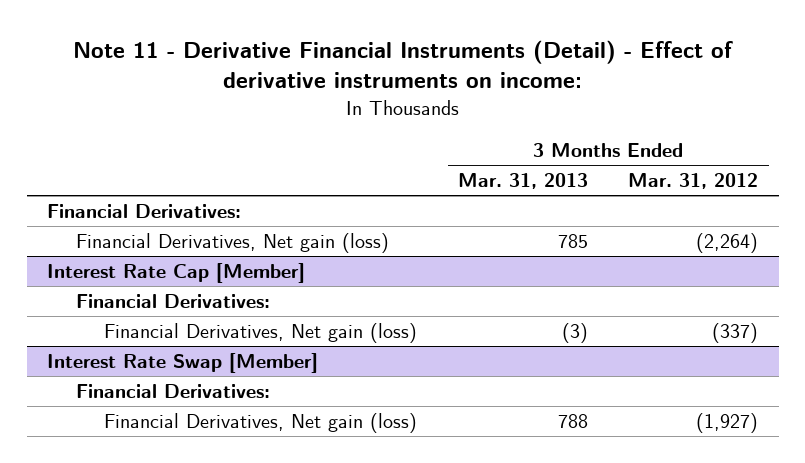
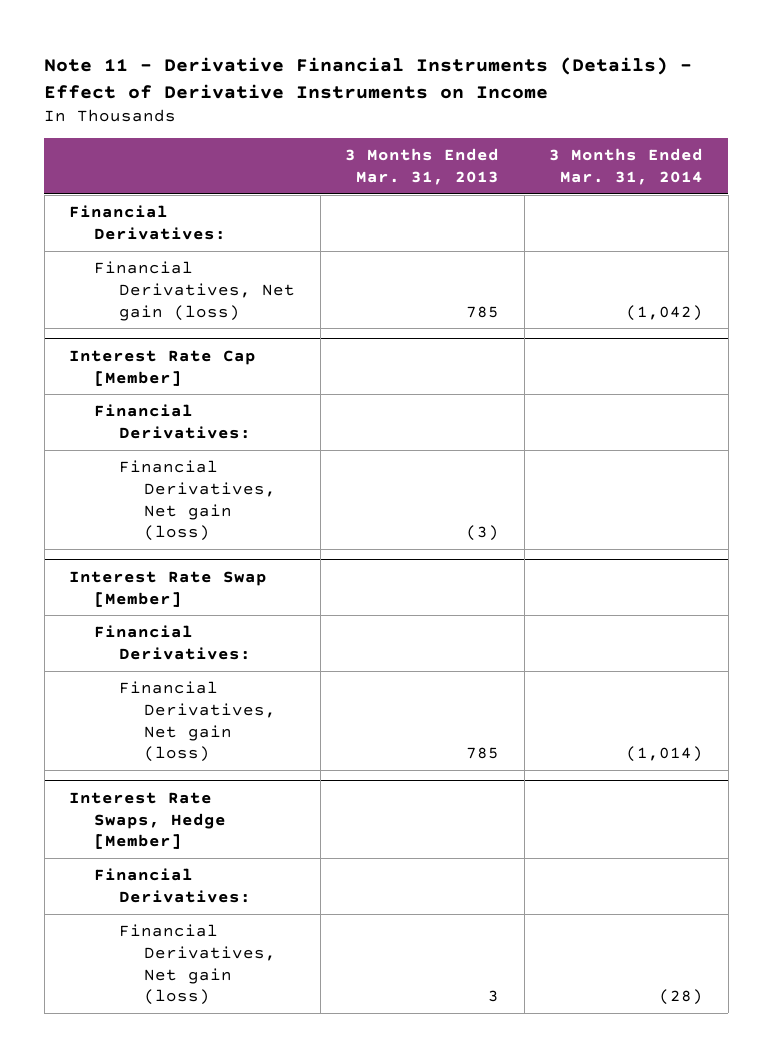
[72,39,733,89] Note 11 - Derivative Financial Instruments (Detail) - Effect of derivative instruments on income: -> [44,56,693,99] Note 11 - Derivative Financial Instruments (Details) - Effect of Derivative Instruments on Income
[628,173,759,190] Mar. 31, 2012 -> none
none -> [549,148,704,186] 3 Months Ended Mar. 31, 2014
[557,413,588,428] 788 -> [466,747,500,760] 785
none -> [69,791,227,850] Interest Rate Swaps, Hedge [Member]
none -> [94,867,252,903] Financial Derivatives:
none -> [119,923,276,1006] Financial Derivatives, Net gain (loss)

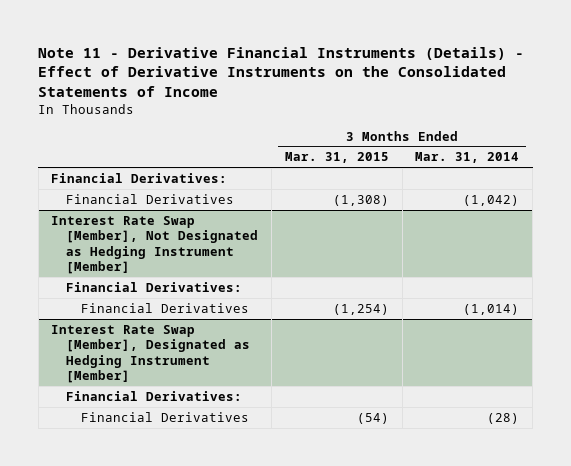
[44,56,693,99] Note 11 - Derivative Financial Instruments (Details) - Effect of Derivative Instruments on Income -> [38,46,525,97] Note 11 - Derivative Financial Instruments (Details) - Effect of Derivative Instruments on the Consolidated Statements of Income
[345,148,500,186] 3 Months Ended Mar. 31, 2013 -> none
none -> [284,152,389,164] Mar. 31, 2015
[69,349,257,386] Interest Rate Cap [Member] -> none
[94,403,252,439] Financial Derivatives: -> none
[119,459,276,542] Financial Derivatives, Net gain (loss) -> none
[69,570,268,607] Interest Rate Swap [Member] -> none
[94,260,296,321] Financial Derivatives, Net gain (loss) -> [66,193,235,204] Financial Derivatives
none -> [51,215,259,275] Interest Rate Swap [Member], Not Designated as Hedging Instrument [Member]
[69,791,227,850] Interest Rate Swaps, Hedge [Member] -> none
[119,680,276,763] Financial Derivatives, Net gain (loss) -> [80,302,249,313] Financial Derivatives
none -> [51,324,251,384] Interest Rate Swap [Member], Designated as Hedging Instrument [Member]
[119,923,276,1006] Financial Derivatives, Net gain (loss) -> [80,411,249,422] Financial Derivatives

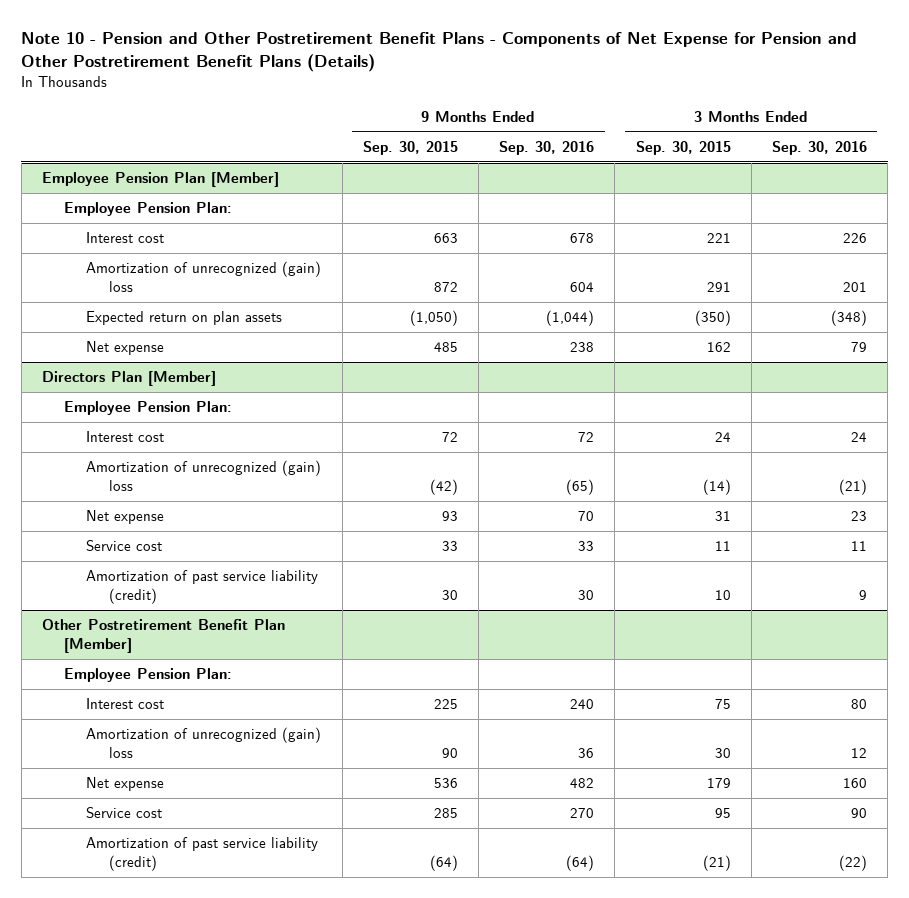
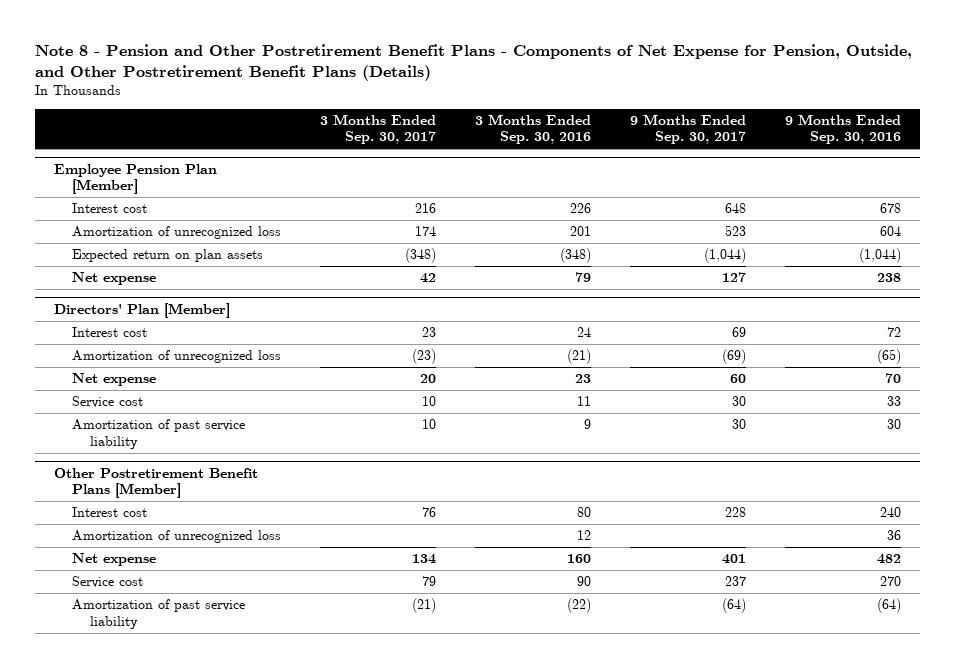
[21,32,858,72] Note 10 - Pension and Other Postretirement Benefit Plans - Components of Net Expense for Pension and Other Postretirement Benefit Plans (Details) -> [34,43,912,81] Note 8 - Pension and Other Postretirement Benefit Plans - Components of Net Expense for Pension, Outside, and Other Postretirement Benefit Plans (Details)
[362,140,458,155] Sep. 30, 2015 -> none
[635,140,731,155] Sep. 30, 2015 -> none
none -> [320,113,437,145] 3 Months Ended Sep. 30, 2017
none -> [629,113,746,145] 9 Months Ended Sep. 30, 2017
[64,202,233,217] Employee Pension Plan: -> none
[86,261,322,293] Amortization of unrecognized (gain) loss -> [72,226,282,240] Amortization of unrecognized loss
[64,401,233,416] Employee Pension Plan: -> none
[42,371,217,387] Directors Plan [Member] -> [54,302,231,318] Directors' Plan [Member]
[86,460,322,492] Amortization of unrecognized (gain) loss -> [72,350,282,364] Amortization of unrecognized loss
[64,668,233,683] Employee Pension Plan: -> none
[86,570,319,605] Amortization of past service liability (credit) -> [72,419,246,449] Amortization of past service liability
[42,619,286,654] Other Postretirement Benefit Plan [Member] -> [54,467,259,498] Other Postretirement Benefit Plans [Member]
[86,727,322,759] Amortization of unrecognized (gain) loss -> [72,530,282,544] Amortization of unrecognized loss
[86,837,319,872] Amortization of past service liability (credit) -> [72,599,246,629] Amortization of past service liability

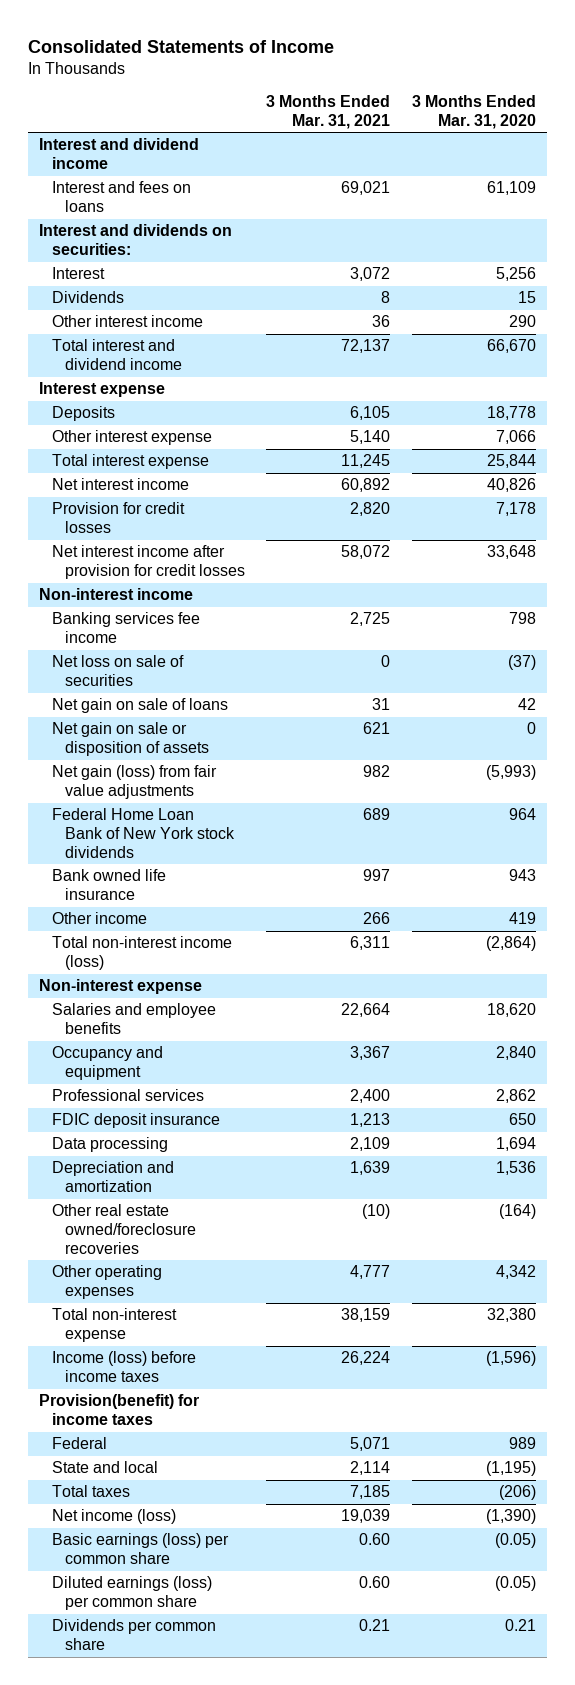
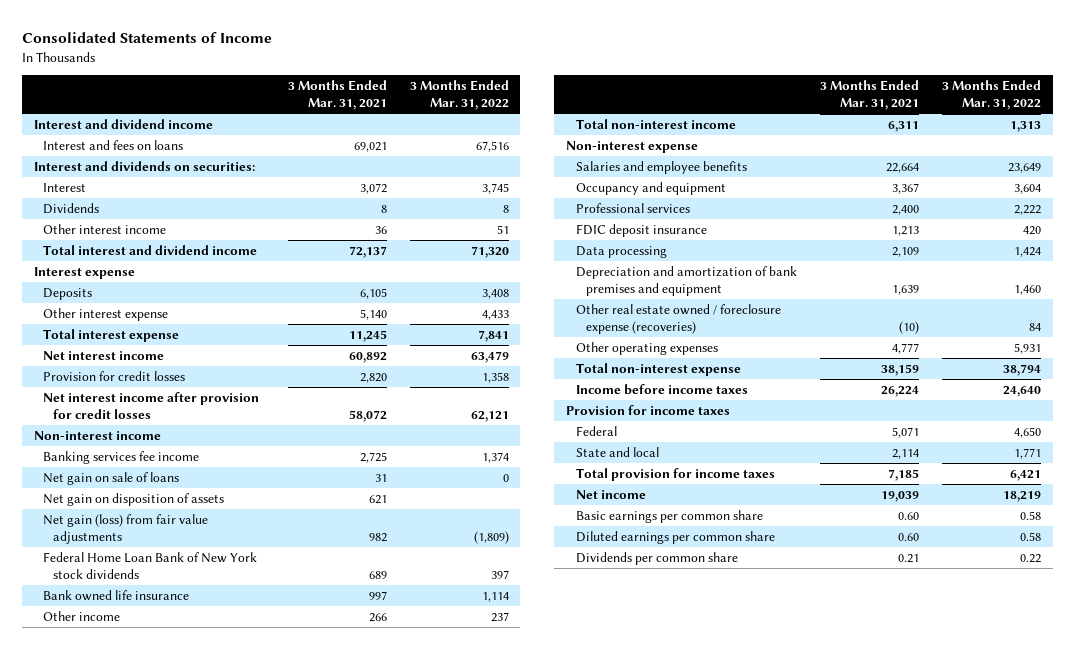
[411,95,536,129] 3 Months Ended Mar. 31, 2020 -> none
none -> [409,80,509,110] 3 Months Ended Mar. 31, 2022
[51,655,184,687] Net loss on sale of securities -> none
[51,722,210,757] Net gain on sale or disposition of assets -> [43,493,225,507] Net gain on disposition of assets
[51,936,232,971] Total non-interest income (loss) -> [575,119,736,130] Total non-interest income
[51,1161,174,1193] Depreciation and amortization -> [575,266,797,296] Depreciation and amortization of bank premises and equipment
[51,1204,197,1254] Other real estate owned/foreclosure recoveries -> [575,304,781,334] Other real estate owned / foreclosure expense (recoveries)
[51,1351,196,1383] Income (loss) before income taxes -> [575,384,748,396] Income before income taxes
[38,1394,199,1426] Provision(benefit) for income taxes -> [565,405,730,416] Provision for income taxes
[51,1485,130,1498] Total taxes -> [575,468,775,482] Total provision for income taxes
[51,1509,176,1525] Net income (loss) -> [575,490,646,500] Net income
[51,1533,229,1565] Basic earnings (loss) per common share -> [575,510,763,524] Basic earnings per common share
[51,1576,212,1611] Diluted earnings (loss) per common share -> [575,531,775,545] Diluted earnings per common share

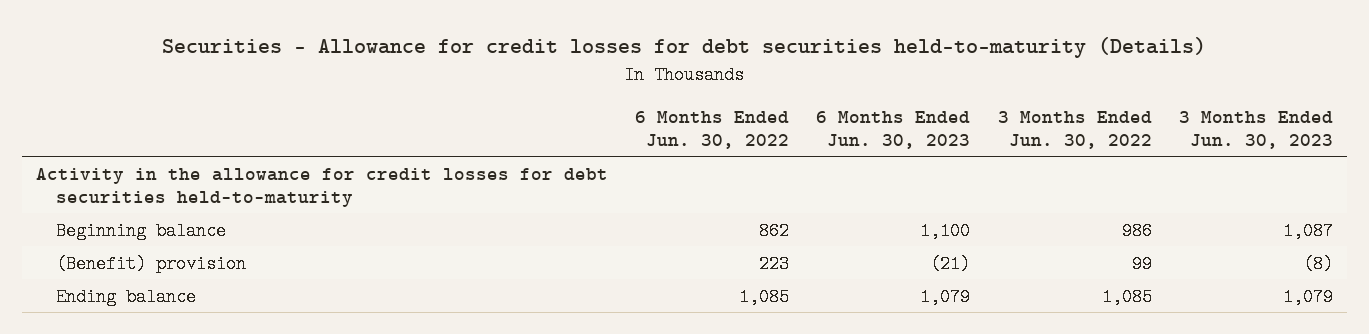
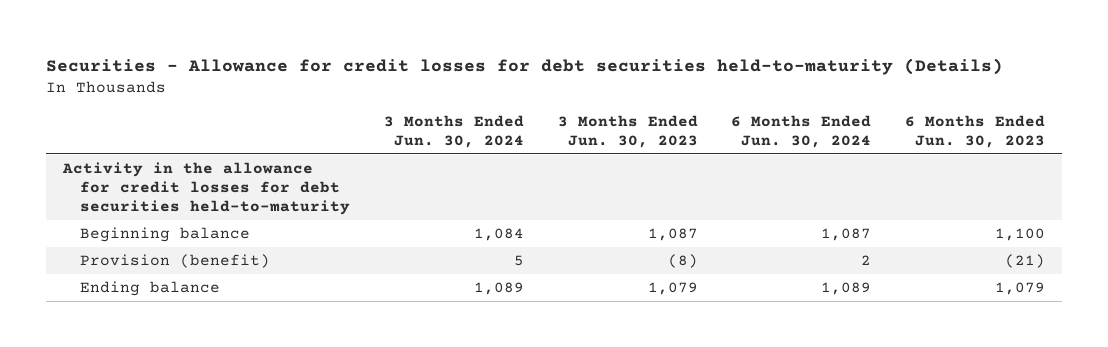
[634,110,789,149] 6 Months Ended Jun. 30, 2022 -> none
[997,110,1152,149] 3 Months Ended Jun. 30, 2022 -> none
none -> [383,114,524,148] 3 Months Ended Jun. 30, 2024
none -> [731,114,872,148] 6 Months Ended Jun. 30, 2024
[56,254,247,273] (Benefit) provision -> [80,254,271,269] Provision (benefit)

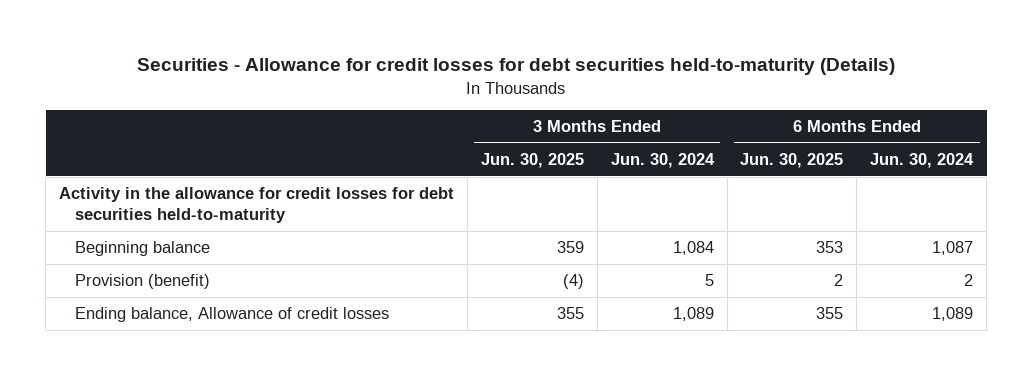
[557,114,698,148] 3 Months Ended Jun. 30, 2023 -> none
[904,114,1045,148] 6 Months Ended Jun. 30, 2023 -> none
none -> [480,153,584,169] Jun. 30, 2025
none -> [740,153,844,169] Jun. 30, 2025
[80,281,221,297] Ending balance -> [74,307,389,323] Ending balance, Allowance of credit losses

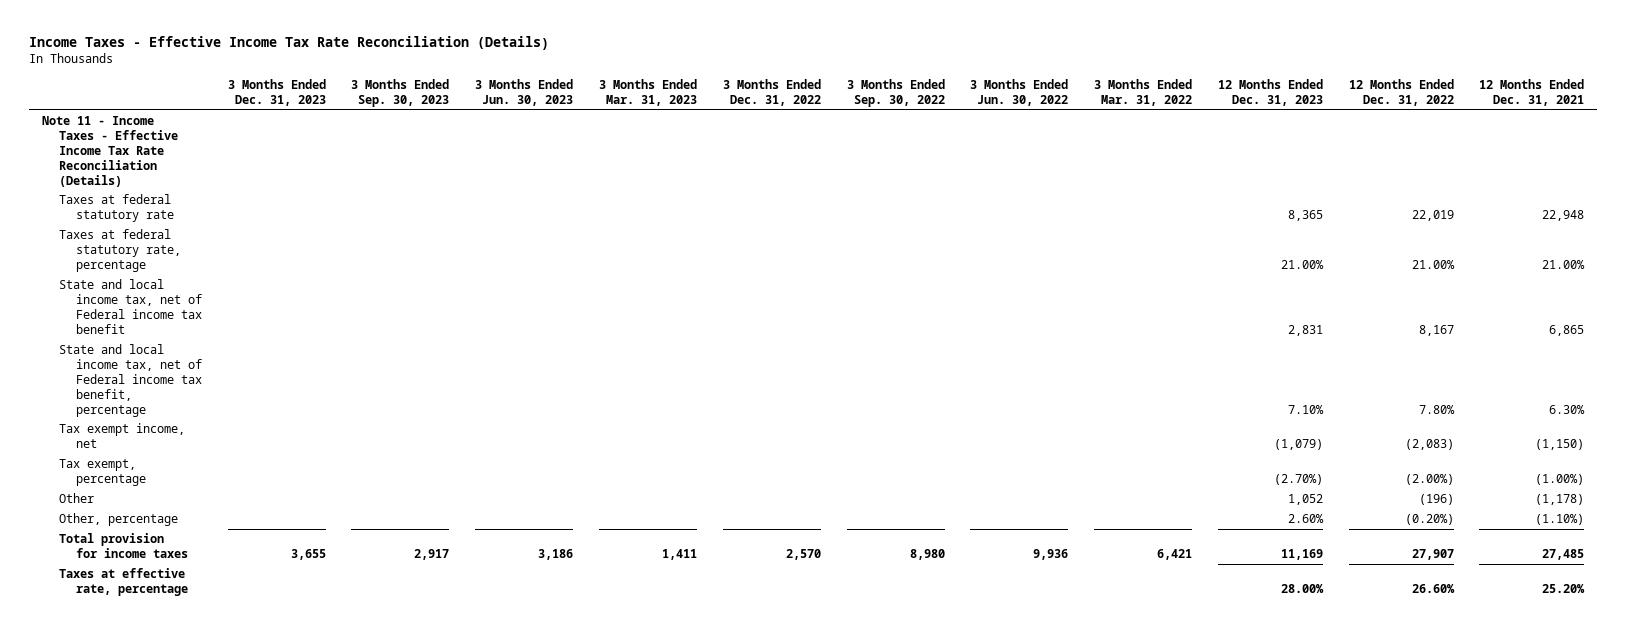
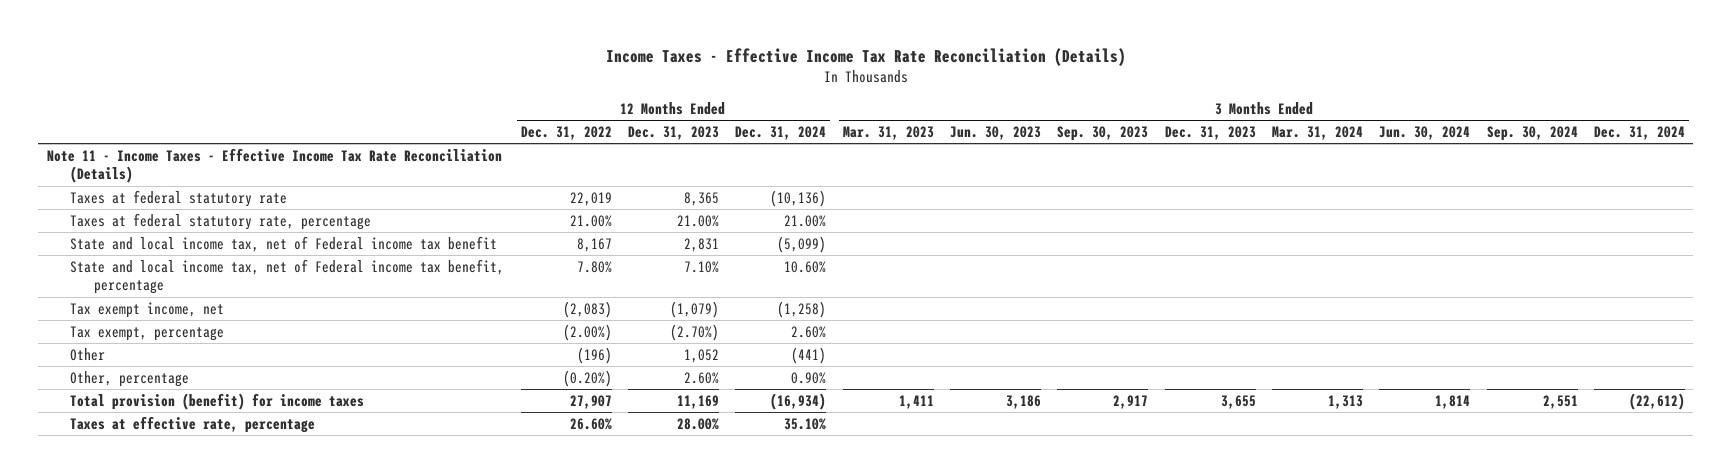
[722,79,821,107] 3 Months Ended Dec. 31, 2022 -> none
[846,79,945,108] 3 Months Ended Sep. 30, 2022 -> none
[970,79,1069,107] 3 Months Ended Jun. 30, 2022 -> none
[1094,79,1193,107] 3 Months Ended Mar. 31, 2022 -> none
[1479,79,1585,107] 12 Months Ended Dec. 31, 2021 -> none
none -> [735,126,827,141] Dec. 31, 2024
none -> [1271,126,1363,141] Mar. 31, 2024
none -> [1379,126,1471,141] Jun. 30, 2024
none -> [1486,126,1578,142] Sep. 30, 2024
none -> [1593,126,1685,141] Dec. 31, 2024
[58,533,188,559] Total provision for income taxes -> [70,392,365,410] Total provision (benefit) for income taxes

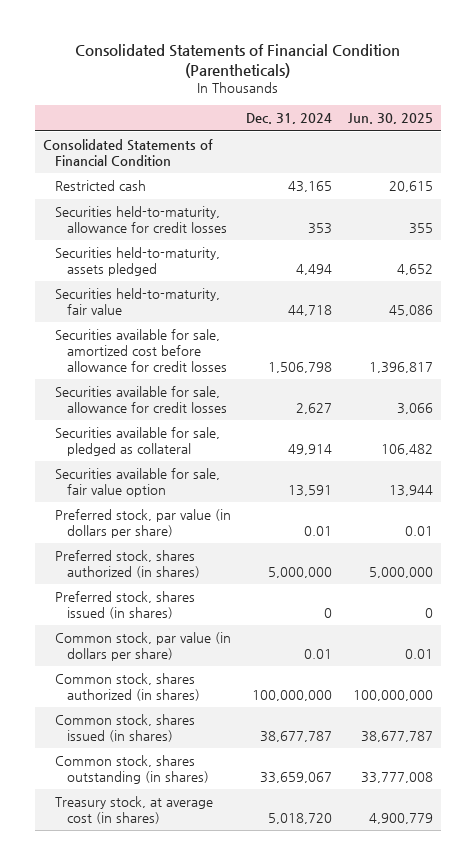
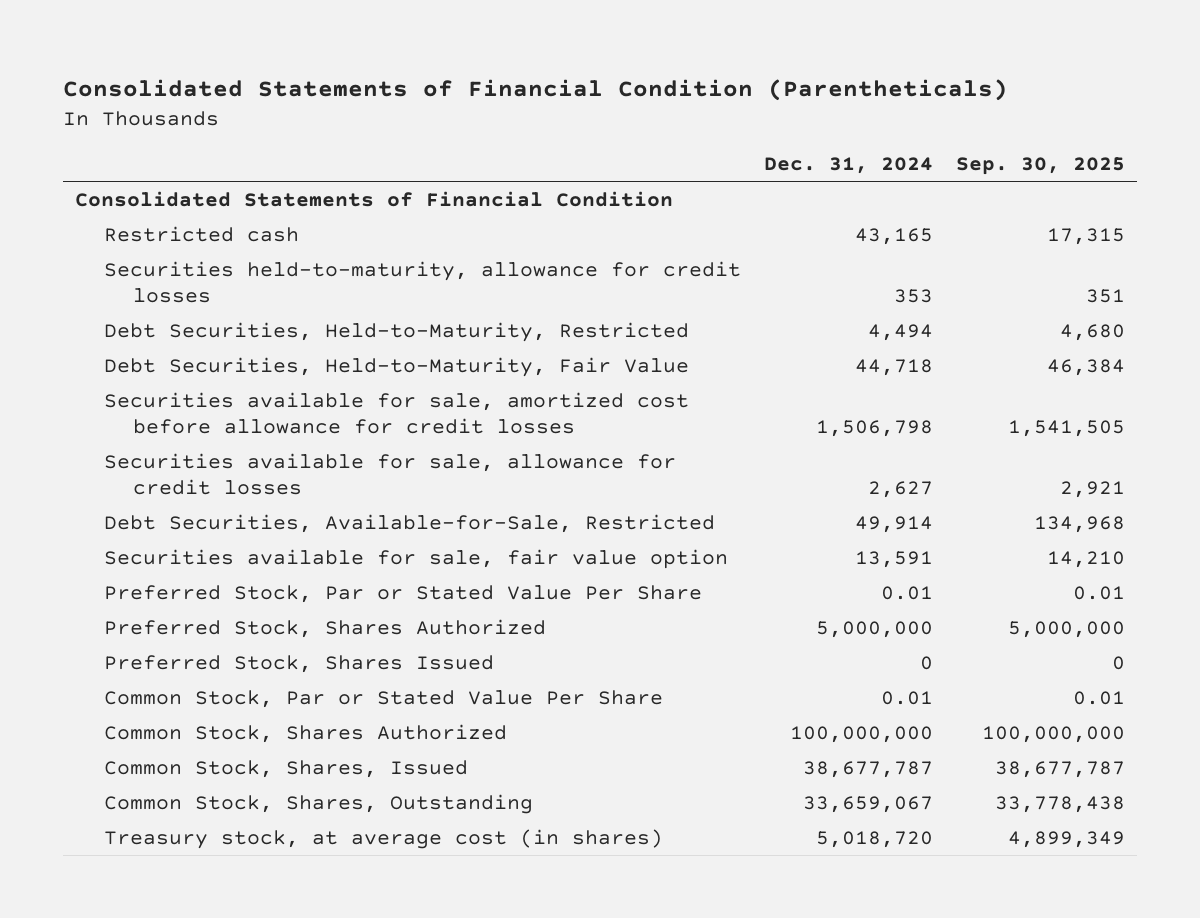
[347,113,433,125] Jun. 30, 2025 -> none
none -> [956,156,1126,175] Sep. 30, 2025
[54,247,220,277] Securities held-to-maturity, assets pledged -> [103,321,689,342] Debt Securities, Held-to-Maturity, Restricted
[54,288,220,316] Securities held-to-maturity, fair value -> [103,356,689,377] Debt Securities, Held-to-Maturity, Fair Value
[54,427,220,457] Securities available for sale, pledged as collateral -> [103,513,715,533] Debt Securities, Available-for-Sale, Restricted
[54,509,231,539] Preferred stock, par value (in dollars per share) -> [103,584,702,603] Preferred Stock, Par or Stated Value Per Share
[54,550,200,579] Preferred stock, shares authorized (in shares) -> [103,618,546,638] Preferred Stock, Shares Authorized
[54,591,195,620] Preferred stock, shares issued (in shares) -> [103,654,494,673] Preferred Stock, Shares Issued
[54,632,231,662] Common stock, par value (in dollars per share) -> [103,689,663,708] Common Stock, Par or Stated Value Per Share
[54,673,200,702] Common stock, shares authorized (in shares) -> [103,723,507,743] Common Stock, Shares Authorized
[54,714,195,743] Common stock, shares issued (in shares) -> [103,759,468,778] Common Stock, Shares, Issued
[54,755,209,785] Common stock, shares outstanding (in shares) -> [103,793,533,814] Common Stock, Shares, Outstanding

